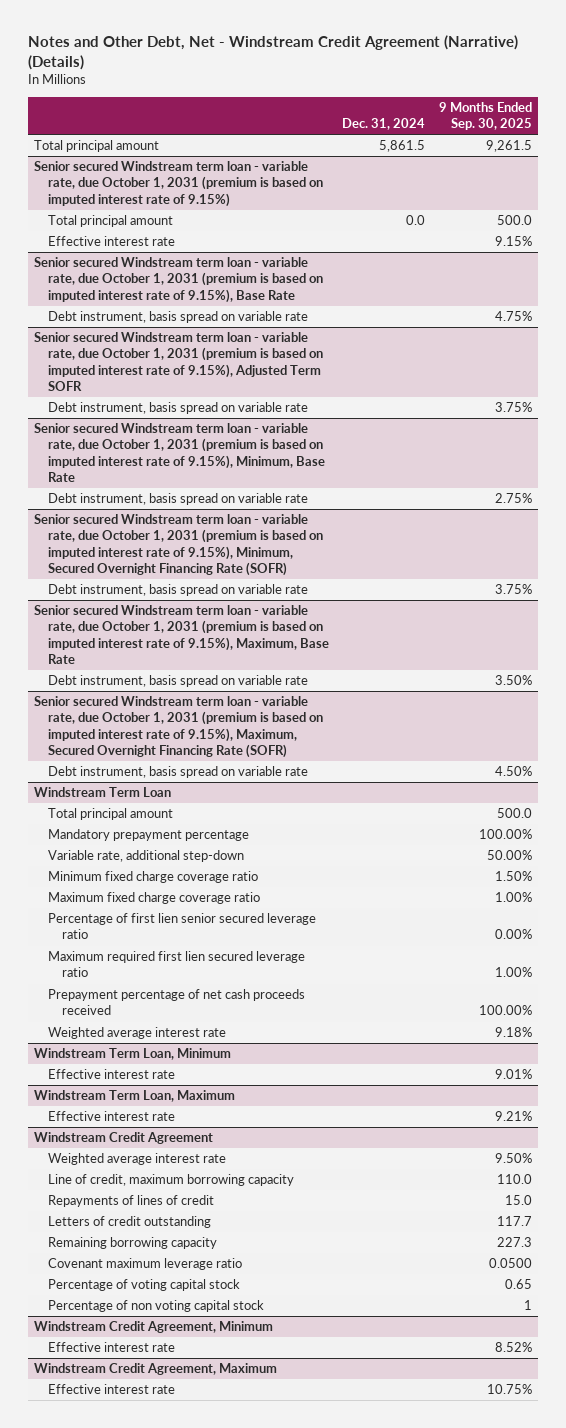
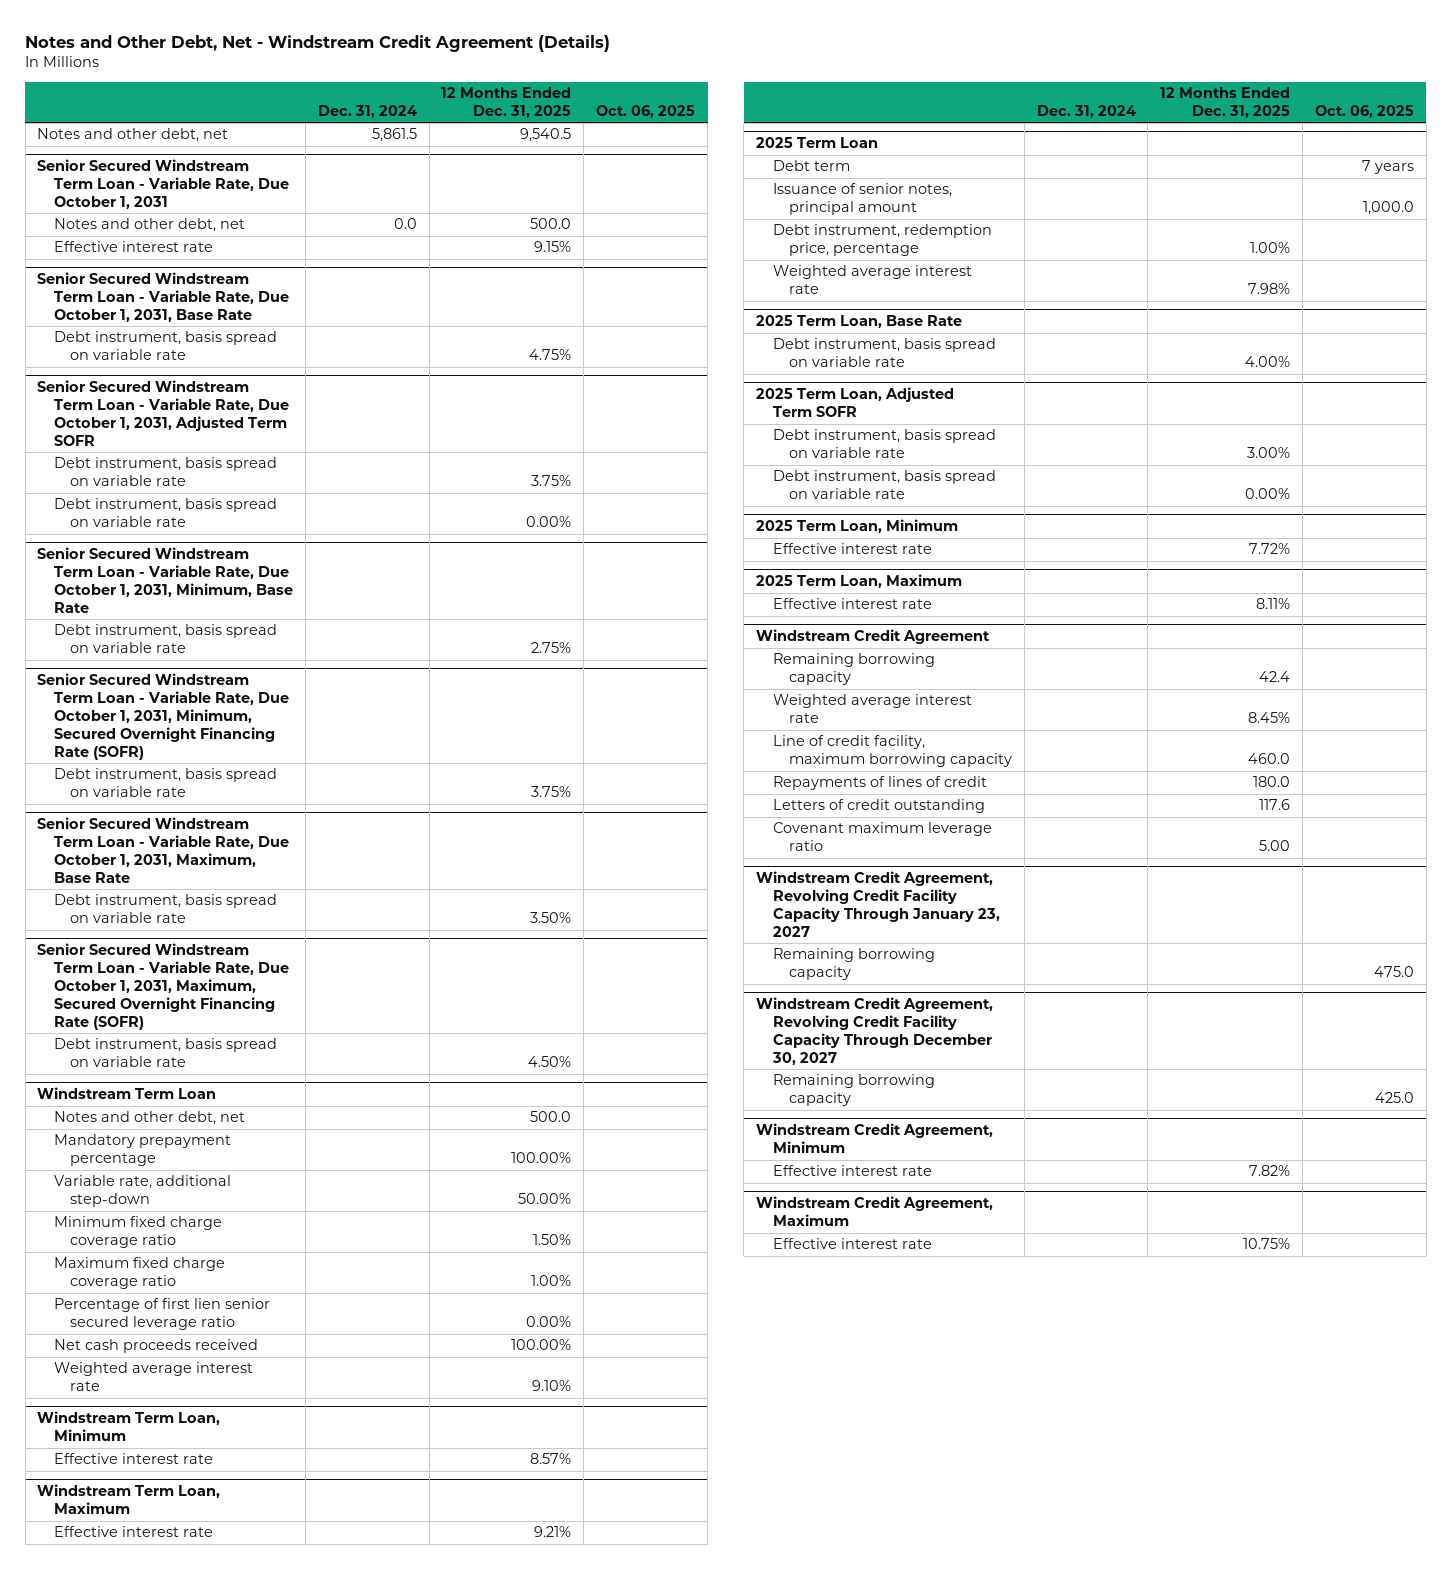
[27,35,518,70] Notes and Other Debt, Net - Windstream Credit Agreement (Narrative) (Details) -> [25,34,611,52] Notes and Other Debt, Net - Windstream Credit Agreement (Details)
[438,101,532,130] 9 Months Ended Sep. 30, 2025 -> none
none -> [441,87,572,118] 12 Months Ended Dec. 31, 2025
none -> [596,104,696,118] Oct. 06, 2025
[34,140,160,153] Total principal amount -> [37,128,229,143] Notes and other debt, net
[34,161,323,207] Senior secured Windstream term loan - variable rate, due October 1, 2031 (premium is based on imputed interest rate of 9.15%) -> [37,159,289,210] Senior Secured Windstream Term Loan - Variable Rate, Due October 1, 2031
[47,215,173,228] Total principal amount -> [53,218,245,233] Notes and other debt, net
[34,257,323,303] Senior secured Windstream term loan - variable rate, due October 1, 2031 (premium is based on imputed interest rate of 9.15%), Base Rate -> [37,272,289,323] Senior Secured Windstream Term Loan - Variable Rate, Due October 1, 2031, Base Rate
[34,332,323,391] Senior secured Windstream term loan - variable rate, due October 1, 2031 (premium is based on imputed interest rate of 9.15%), Adjusted Term SOFR -> [37,380,289,446] Senior Secured Windstream Term Loan - Variable Rate, Due October 1, 2031, Adjusted Term SOFR
none -> [53,498,277,528] Debt instrument, basis spread on variable rate
[34,423,325,482] Senior secured Windstream term loan - variable rate, due October 1, 2031 (premium is based on imputed interest rate of 9.15%), Minimum, Base Rate -> [37,547,293,613] Senior Secured Windstream Term Loan - Variable Rate, Due October 1, 2031, Minimum, Base Rate
[34,514,323,576] Senior secured Windstream term loan - variable rate, due October 1, 2031 (premium is based on imputed interest rate of 9.15%), Minimum, Secured Overnight Financing Rate (SOFR) -> [37,673,289,760] Senior Secured Windstream Term Loan - Variable Rate, Due October 1, 2031, Minimum, Secured Overnight Financing Rate (SOFR)
[34,605,329,664] Senior secured Windstream term loan - variable rate, due October 1, 2031 (premium is based on imputed interest rate of 9.15%), Maximum, Base Rate -> [37,817,289,883] Senior Secured Windstream Term Loan - Variable Rate, Due October 1, 2031, Maximum, Base Rate
[34,696,323,758] Senior secured Windstream term loan - variable rate, due October 1, 2031 (premium is based on imputed interest rate of 9.15%), Maximum, Secured Overnight Financing Rate (SOFR) -> [37,943,289,1030] Senior Secured Windstream Term Loan - Variable Rate, Due October 1, 2031, Maximum, Secured Overnight Financing Rate (SOFR)
[47,808,173,821] Total principal amount -> [53,1111,245,1126] Notes and other debt, net
[47,951,305,978] Maximum required first lien secured leverage ratio -> none
[47,989,305,1016] Prepayment percentage of net cash proceeds received -> [53,1339,258,1354] Net cash proceeds received
none -> [756,137,879,149] 2025 Term Loan
none -> [772,160,850,172] Debt term
none -> [772,183,952,216] Issuance of senior notes, principal amount
none -> [772,224,992,257] Debt instrument, redemption price, percentage
none -> [772,265,972,295] Weighted average interest rate
none -> [756,315,963,329] 2025 Term Loan, Base Rate
none -> [772,338,996,368] Debt instrument, basis spread on variable rate
none -> [756,387,955,418] 2025 Term Loan, Adjusted Term SOFR
none -> [772,429,996,459] Debt instrument, basis spread on variable rate
none -> [772,470,996,500] Debt instrument, basis spread on variable rate
none -> [756,519,959,534] 2025 Term Loan, Minimum
none -> [772,543,932,555] Effective interest rate
none -> [756,574,963,589] 2025 Term Loan, Maximum
none -> [772,598,932,610] Effective interest rate
[47,1237,217,1250] Remaining borrowing capacity -> [772,653,935,686] Remaining borrowing capacity
[47,1174,294,1187] Line of credit, maximum borrowing capacity -> [772,735,1012,768] Line of credit facility, maximum borrowing capacity
[47,1279,240,1292] Percentage of voting capital stock -> none
[47,1300,264,1313] Percentage of non voting capital stock -> none
none -> [756,871,1000,937] Windstream Credit Agreement, Revolving Credit Facility Capacity Through January 23, 2027
none -> [772,948,935,981] Remaining borrowing capacity
none -> [756,997,994,1065] Windstream Credit Agreement, Revolving Credit Facility Capacity Through December 30, 2027
none -> [772,1074,935,1107] Remaining borrowing capacity

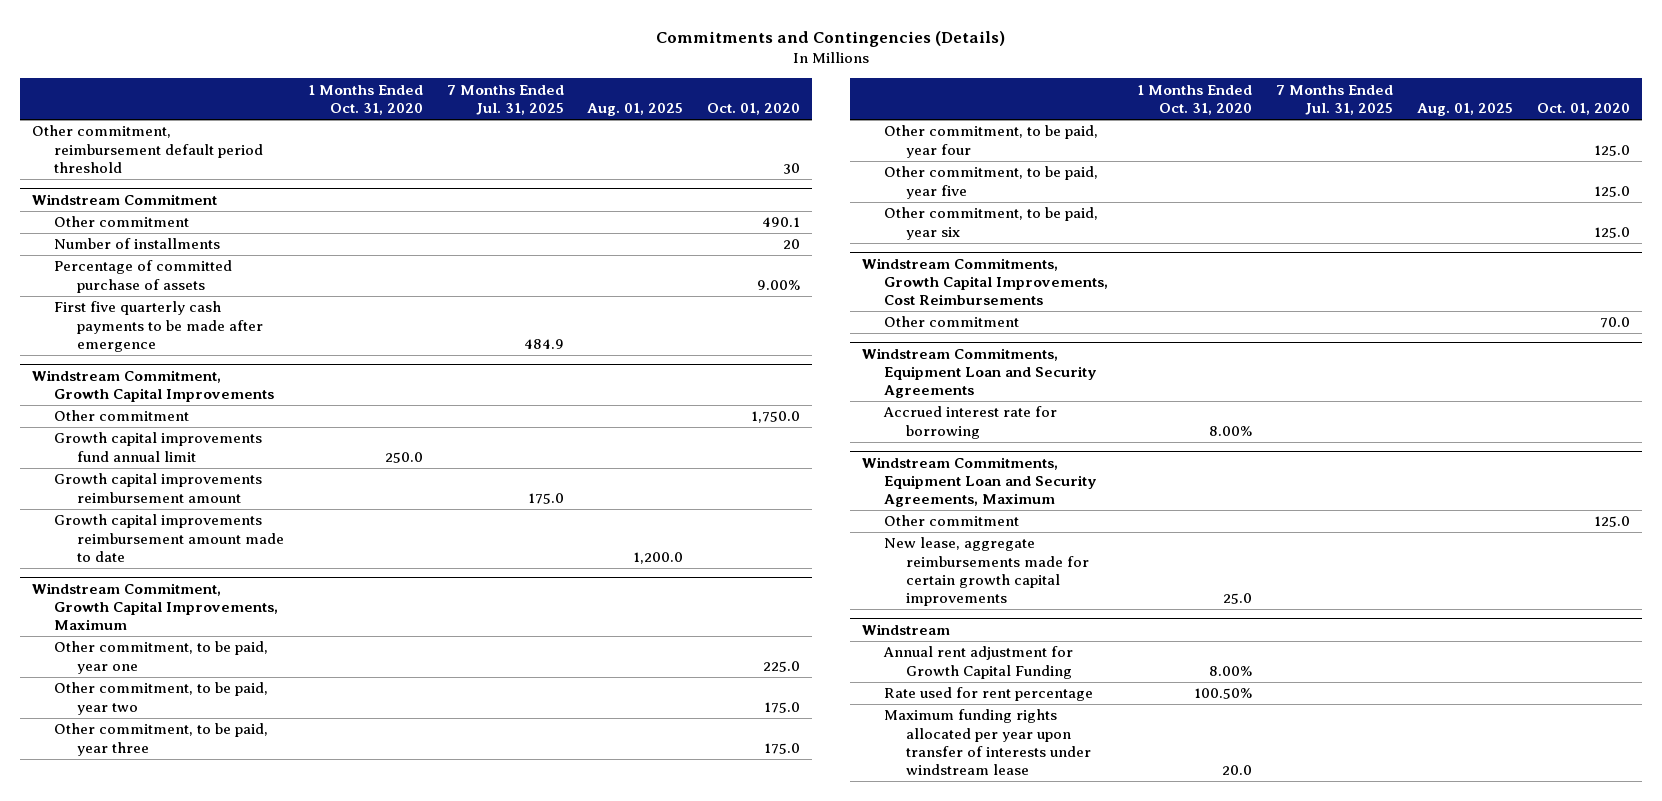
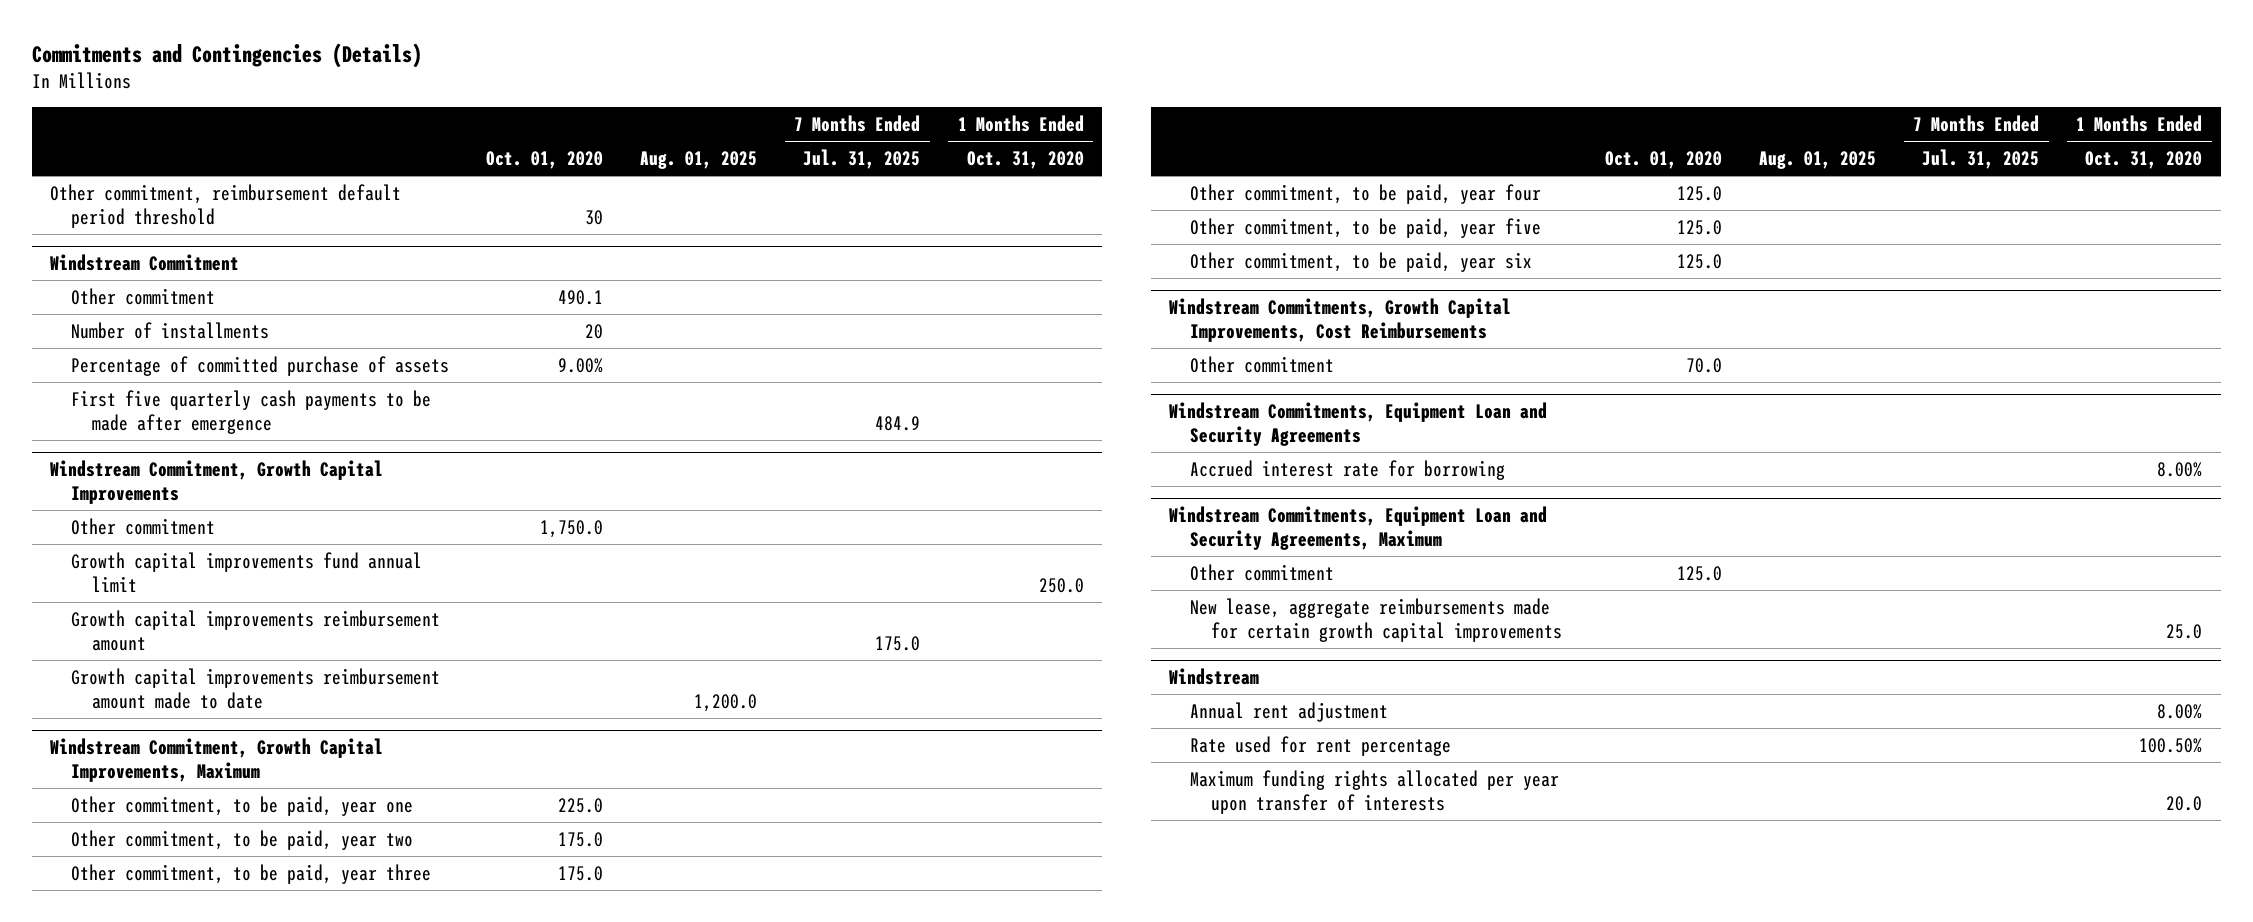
[882,646,1073,679] Annual rent adjustment for Growth Capital Funding -> [1190,701,1389,722] Annual rent adjustment
[883,709,1092,776] Maximum funding rights allocated per year upon transfer of interests under windstream lease -> [1190,769,1560,814] Maximum funding rights allocated per year upon transfer of interests

